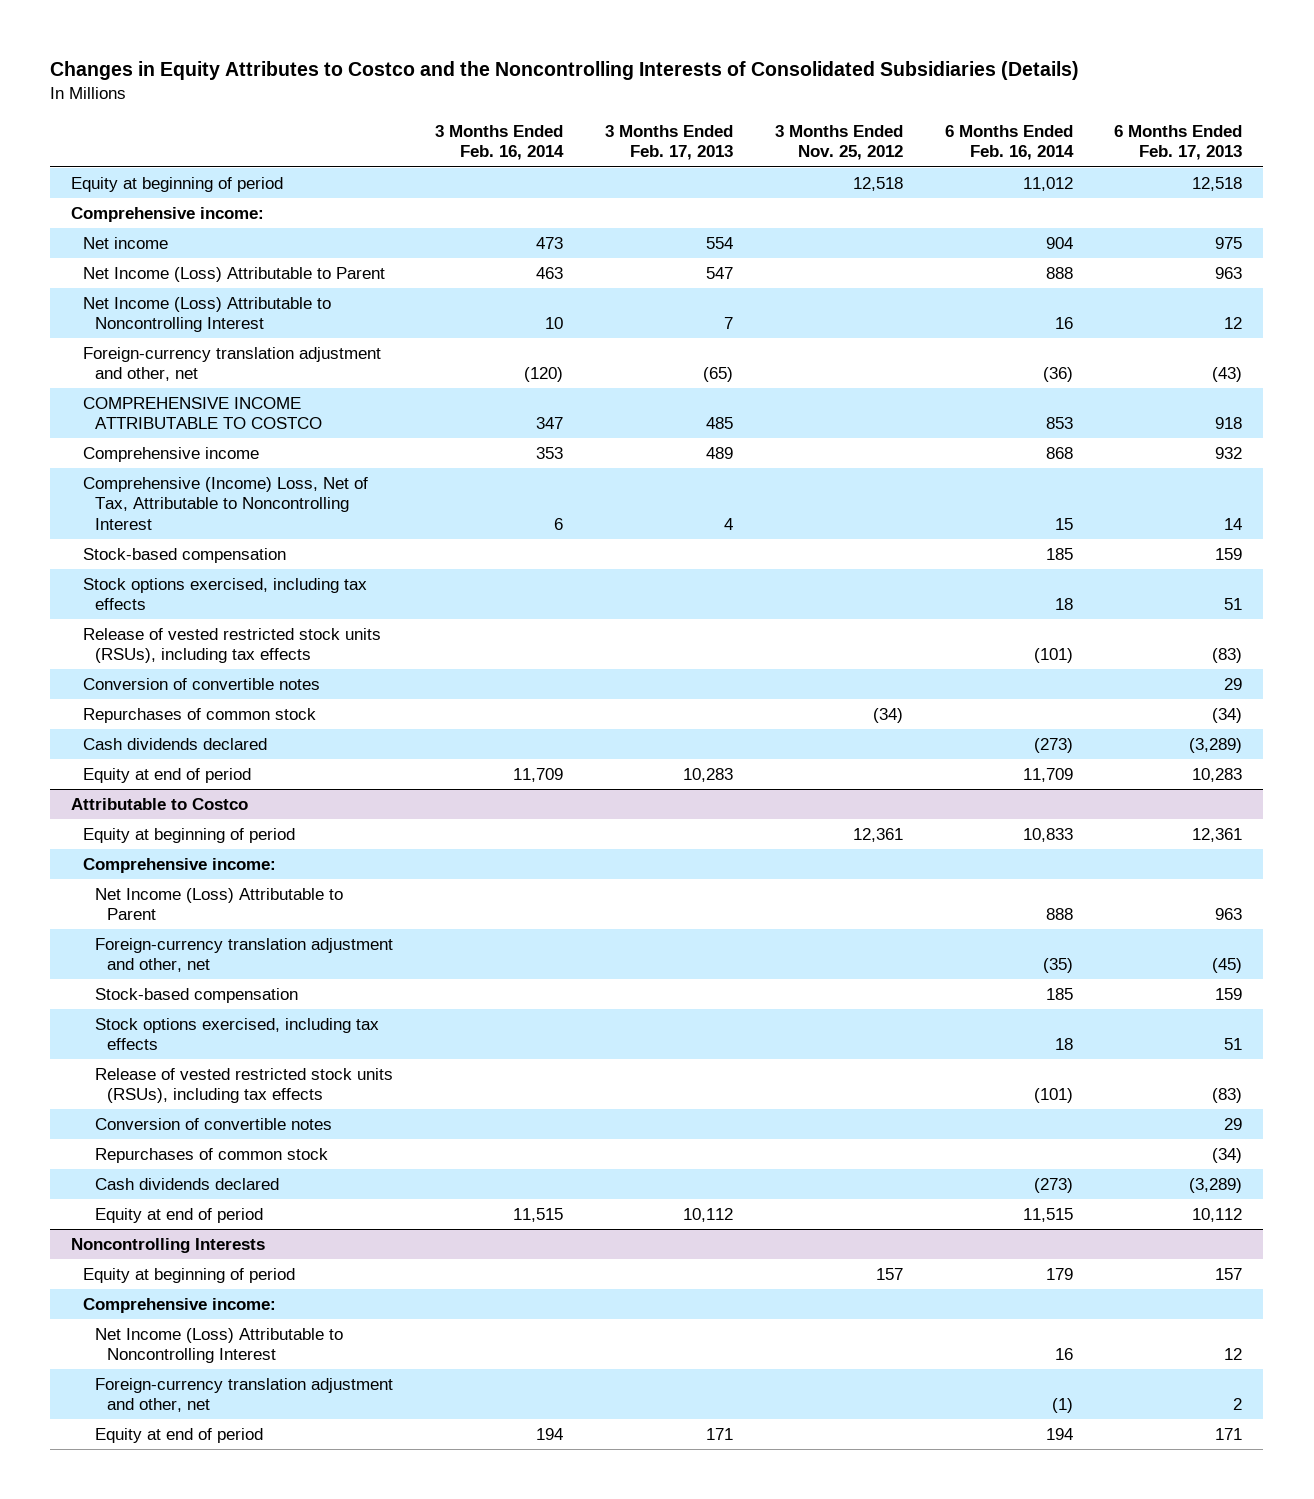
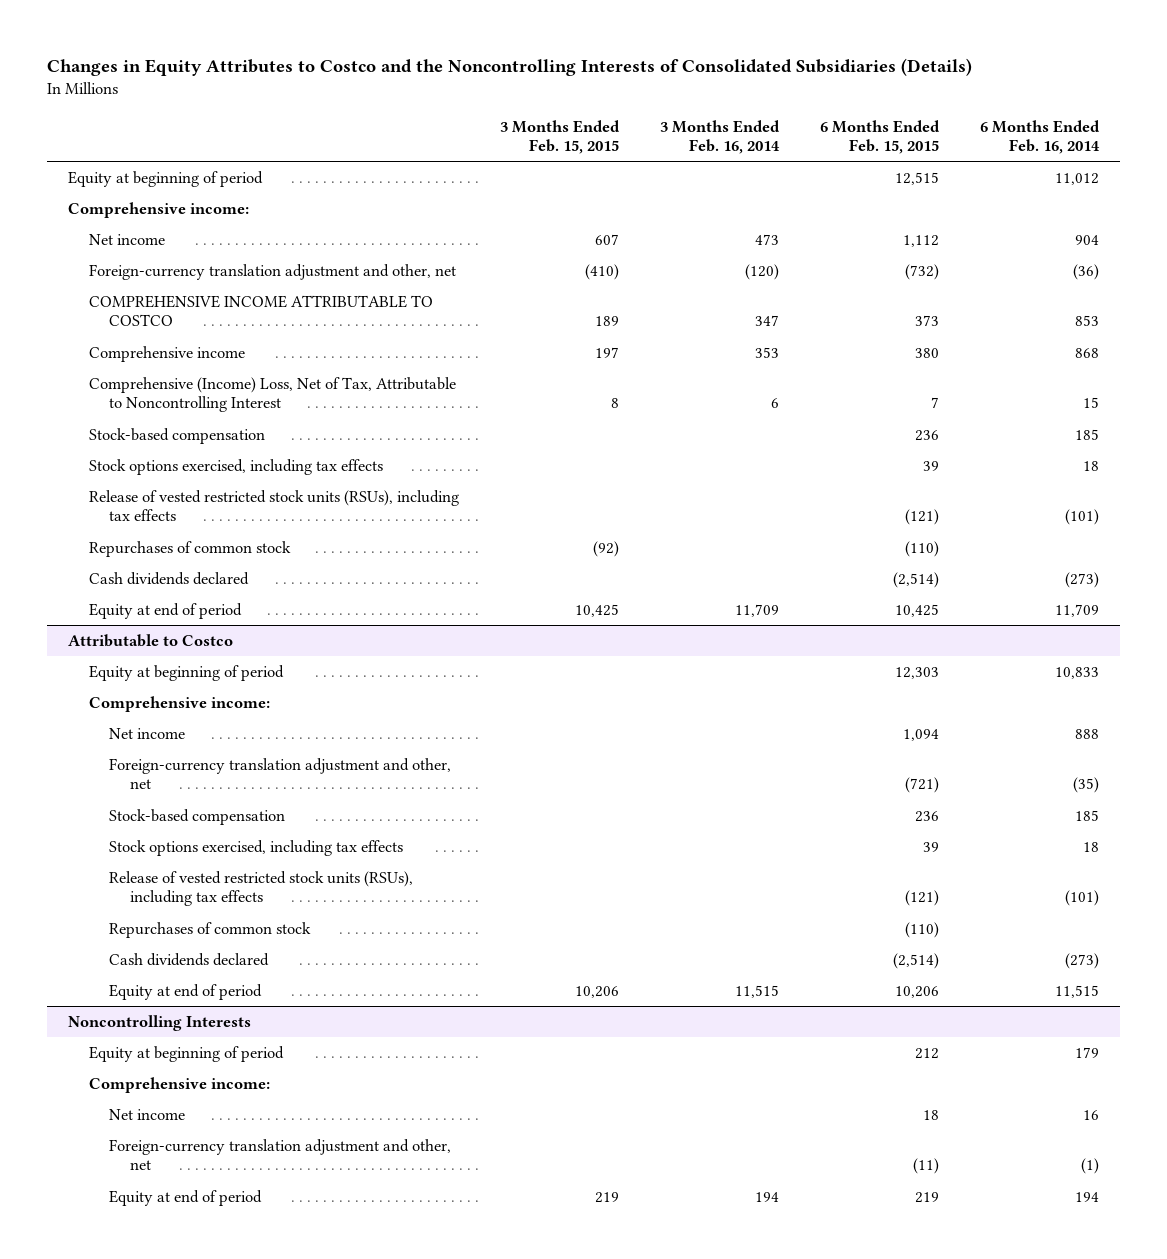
[604,124,733,161] 3 Months Ended Feb. 17, 2013 -> none
[774,124,903,161] 3 Months Ended Nov. 25, 2012 -> none
[1114,124,1243,161] 6 Months Ended Feb. 17, 2013 -> none
none -> [499,119,620,155] 3 Months Ended Feb. 15, 2015
none -> [820,119,941,155] 6 Months Ended Feb. 15, 2015
[83,266,386,282] Net Income (Loss) Attributable to Parent -> none
[83,296,332,333] Net Income (Loss) Attributable to Noncontrolling Interest -> none
[83,677,321,690] Conversion of convertible notes -> none
[95,887,344,921] Net Income (Loss) Attributable to Parent -> [109,727,186,739] Net income
[95,1117,333,1130] Conversion of convertible notes -> none
[95,1327,344,1364] Net Income (Loss) Attributable to Noncontrolling Interest -> none
none -> [109,1108,186,1120] Net income

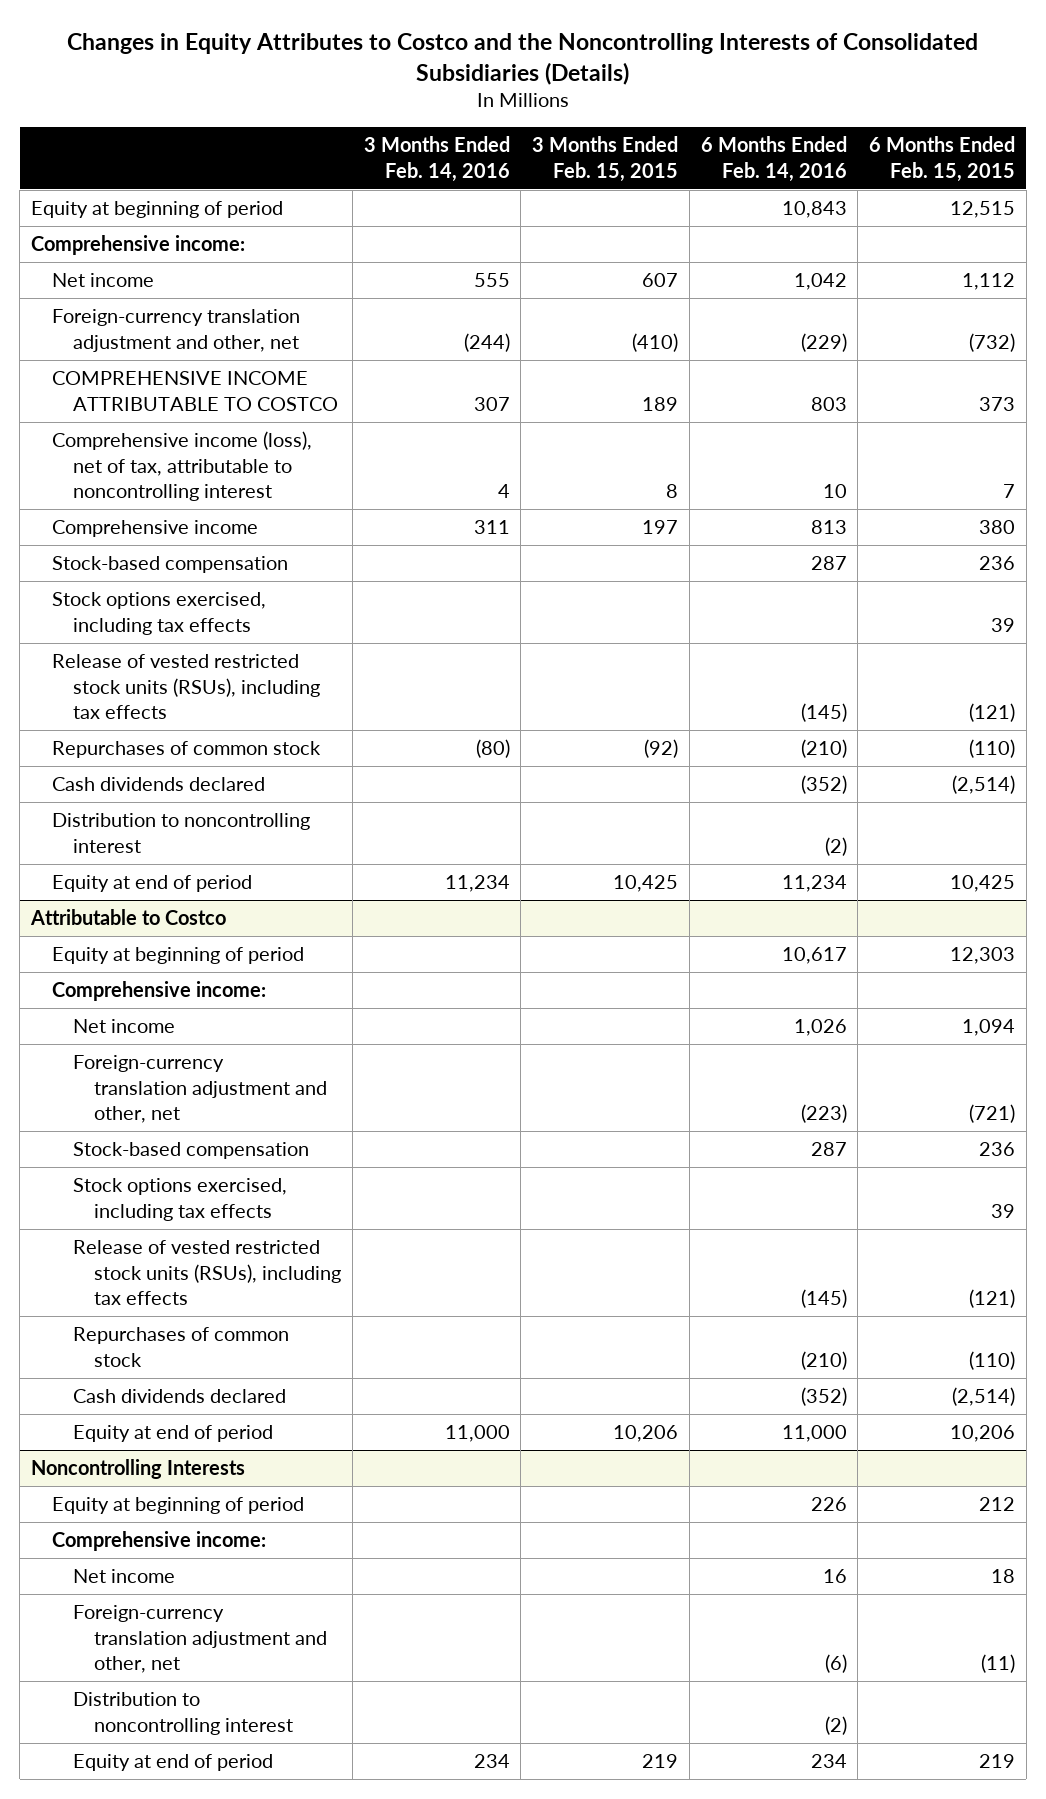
[659,119,780,155] 3 Months Ended Feb. 16, 2014 -> none
[980,119,1101,155] 6 Months Ended Feb. 16, 2014 -> none
none -> [363,136,510,182] 3 Months Ended Feb. 14, 2016
none -> [700,136,847,182] 6 Months Ended Feb. 14, 2016
none -> [52,431,313,501] Comprehensive income (loss), net of tax, attributable to noncontrolling interest
[88,376,456,413] Comprehensive (Income) Loss, Net of Tax, Attributable to Noncontrolling Interest -> none
none -> [52,813,311,853] Distribution to noncontrolling interest
none -> [73,1692,294,1735] Distribution to noncontrolling interest

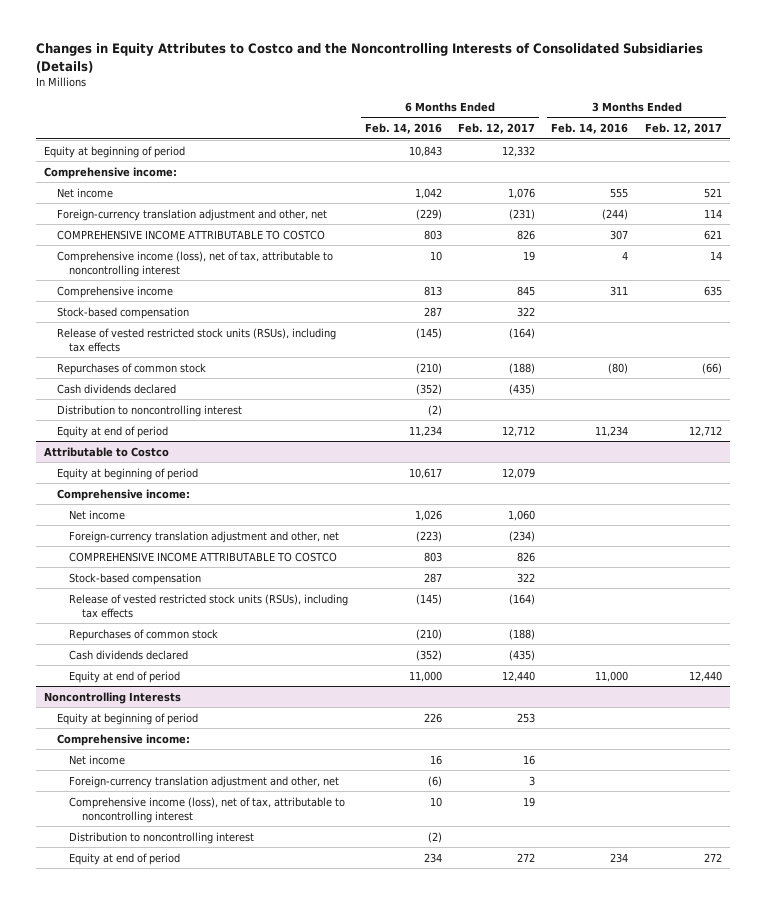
[532,136,679,182] 3 Months Ended Feb. 15, 2015 -> none
[868,136,1015,182] 6 Months Ended Feb. 15, 2015 -> none
none -> [458,123,536,135] Feb. 12, 2017
none -> [644,123,722,135] Feb. 12, 2017
[52,592,267,635] Stock options exercised, including tax effects -> none
none -> [69,551,338,562] COMPREHENSIVE INCOME ATTRIBUTABLE TO COSTCO
[73,1178,288,1221] Stock options exercised, including tax effects -> none
none -> [69,796,346,823] Comprehensive income (loss), net of tax, attributable to noncontrolling interest

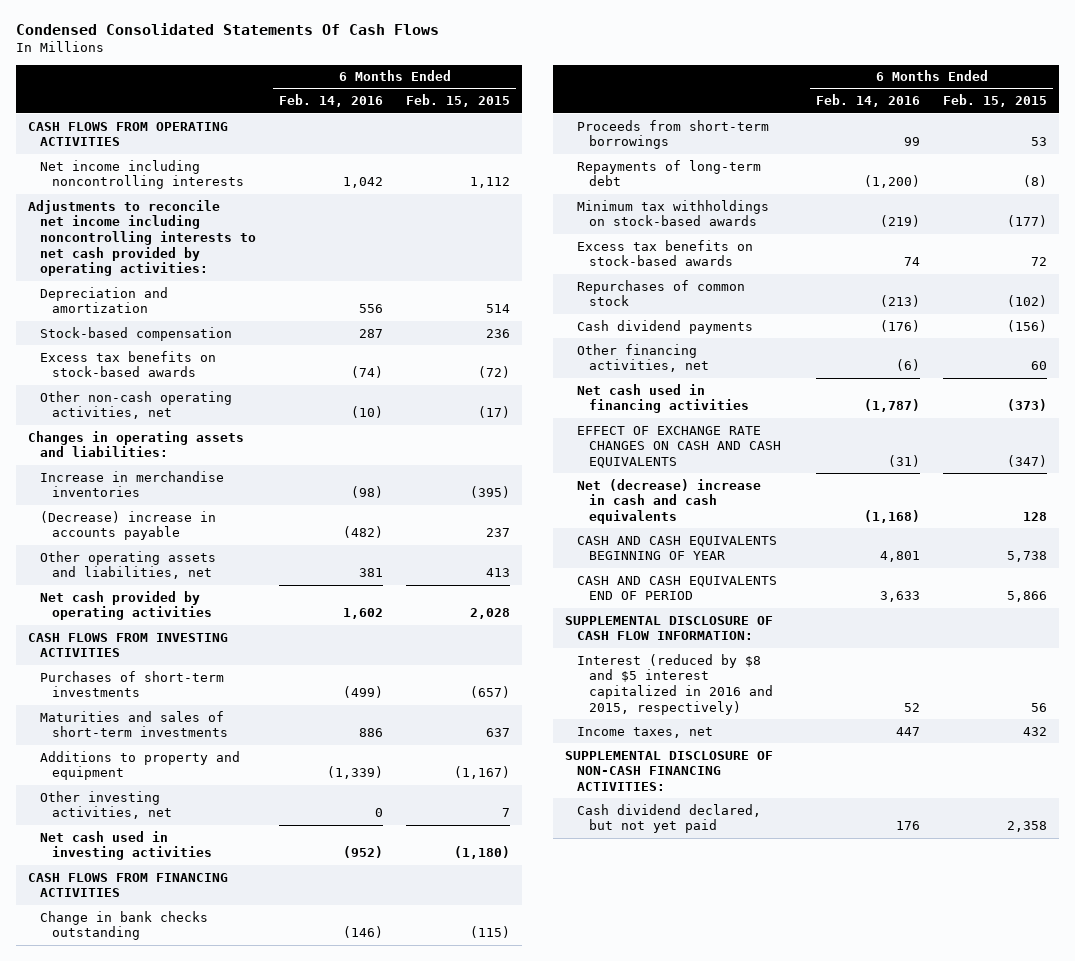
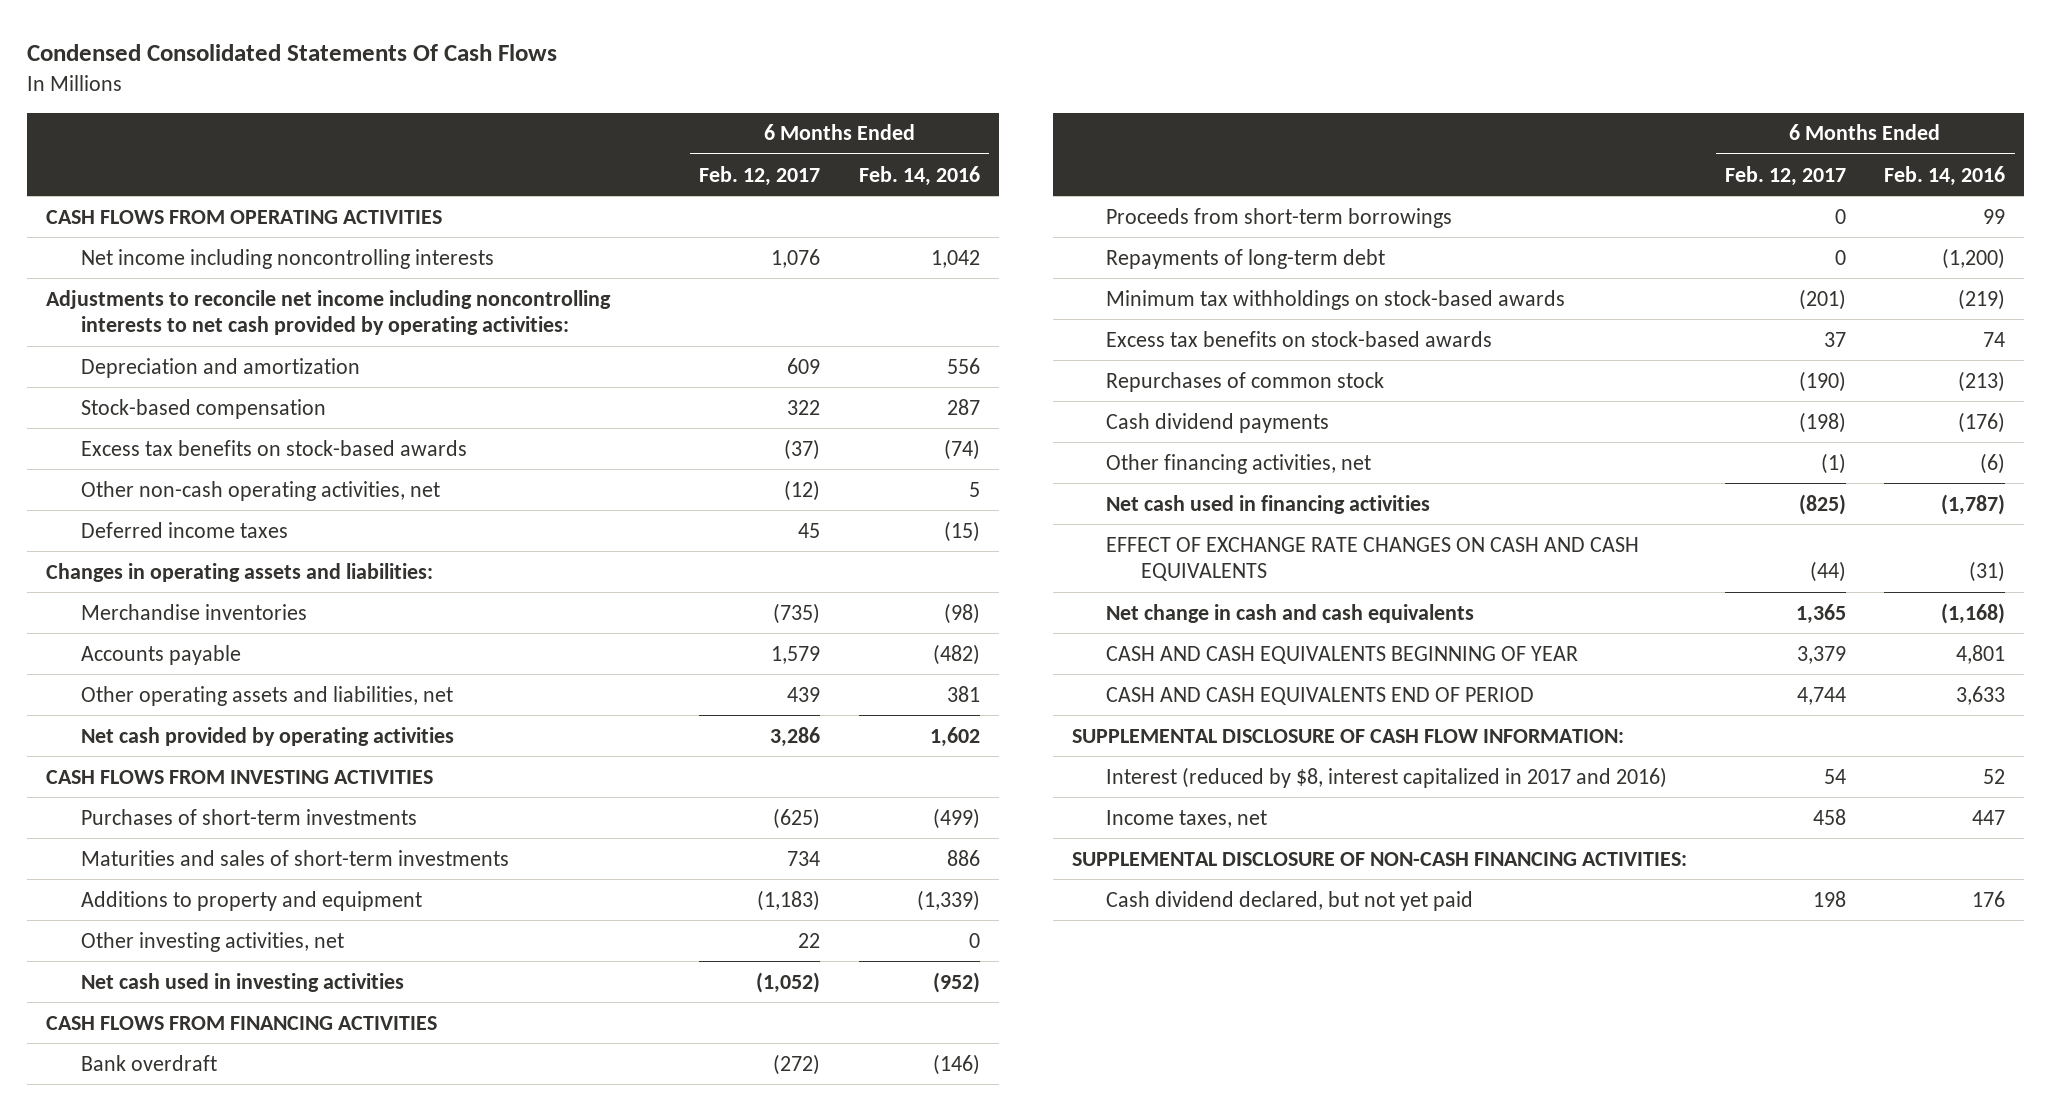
[406,94,511,108] Feb. 15, 2015 -> none
none -> [699,165,821,186] Feb. 12, 2017
[351,406,384,419] (10) -> [968,481,980,497] 5
none -> [80,521,288,538] Deferred income taxes
[40,470,225,498] Increase in merchandise inventories -> [80,603,307,620] Merchandise inventories
[40,510,217,541] (Decrease) increase in accounts payable -> [80,644,241,665] Accounts payable
[40,910,209,941] Change in bank checks outstanding -> [80,1054,217,1071] Bank overdraft
[577,478,762,525] Net (decrease) increase in cash and cash equivalents -> [1106,603,1475,623] Net change in cash and cash equivalents
[577,653,774,715] Interest (reduced by $8 and $5 interest capitalized in 2016 and 2015, respectively) -> [1106,766,1668,788] Interest (reduced by $8, interest capitalized in 2017 and 2016)

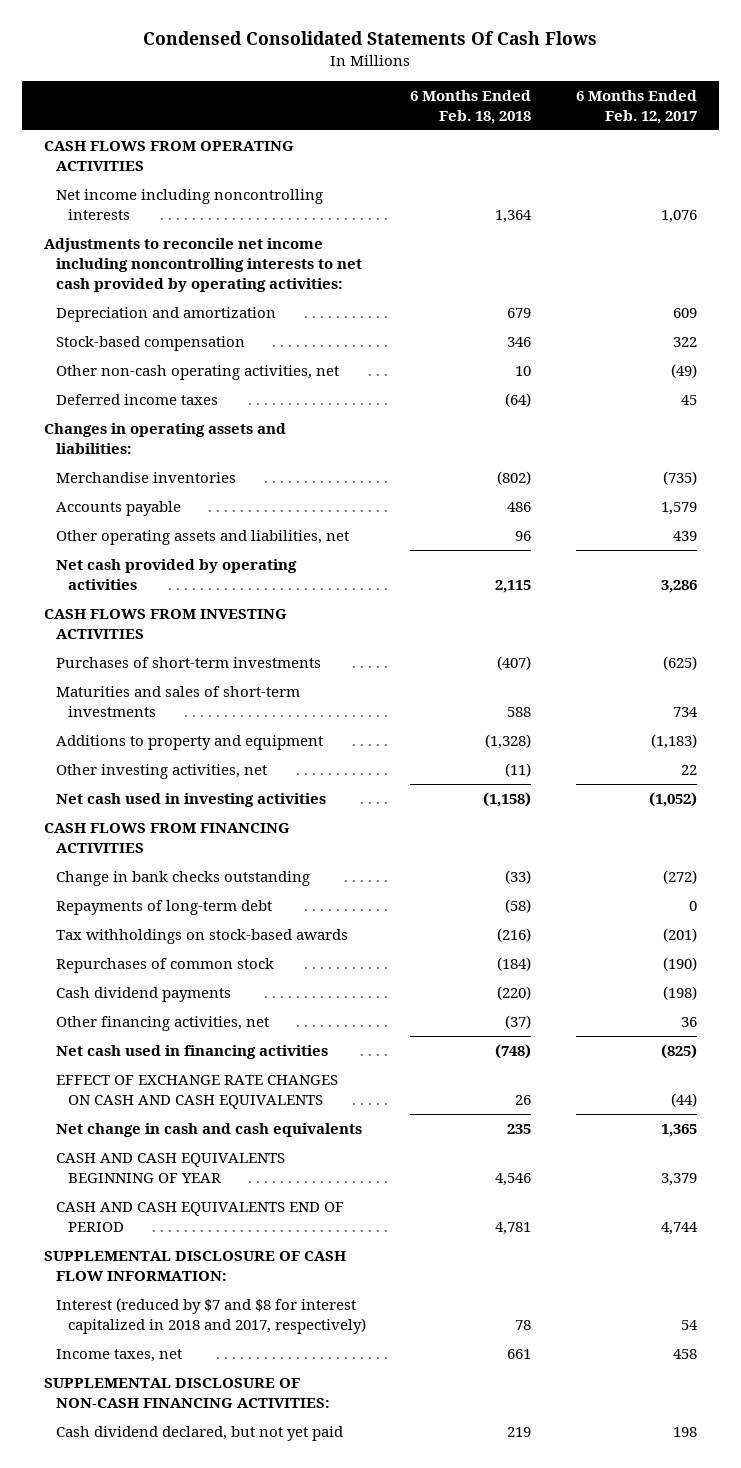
[858,165,980,186] Feb. 14, 2016 -> none
none -> [410,89,532,124] 6 Months Ended Feb. 18, 2018
[80,439,467,456] Excess tax benefits on stock-based awards -> none
[784,479,821,501] (12) -> [670,364,697,379] (49)
[1106,207,1453,228] Proceeds from short-term borrowings -> none
[80,1054,217,1071] Bank overdraft -> [55,871,310,887] Change in bank checks outstanding
[1106,330,1493,347] Excess tax benefits on stock-based awards -> none
[1106,289,1566,310] Minimum tax withholdings on stock-based awards -> [55,929,348,945] Tax withholdings on stock-based awards
[1821,452,1847,474] (1) -> [680,1017,697,1028] 36
[1106,766,1668,788] Interest (reduced by $8, interest capitalized in 2017 and 2016) -> [55,1298,366,1334] Interest (reduced by $7 and $8 for interest capitalized in 2018 and 2017, respectively)

